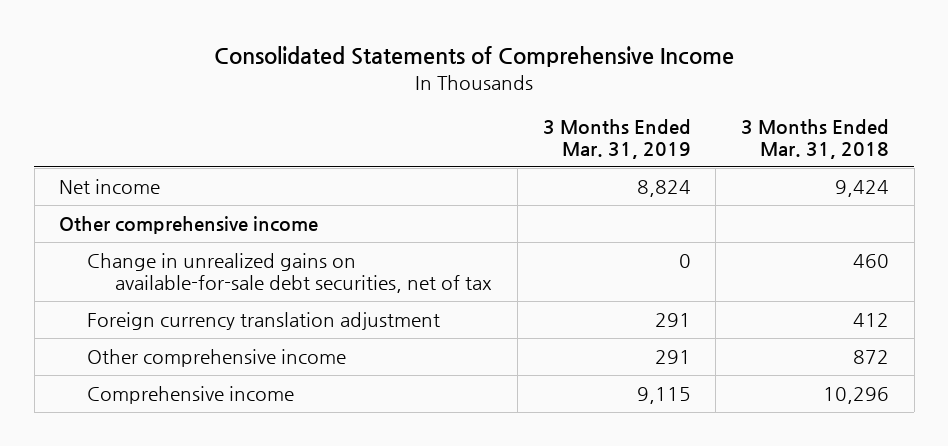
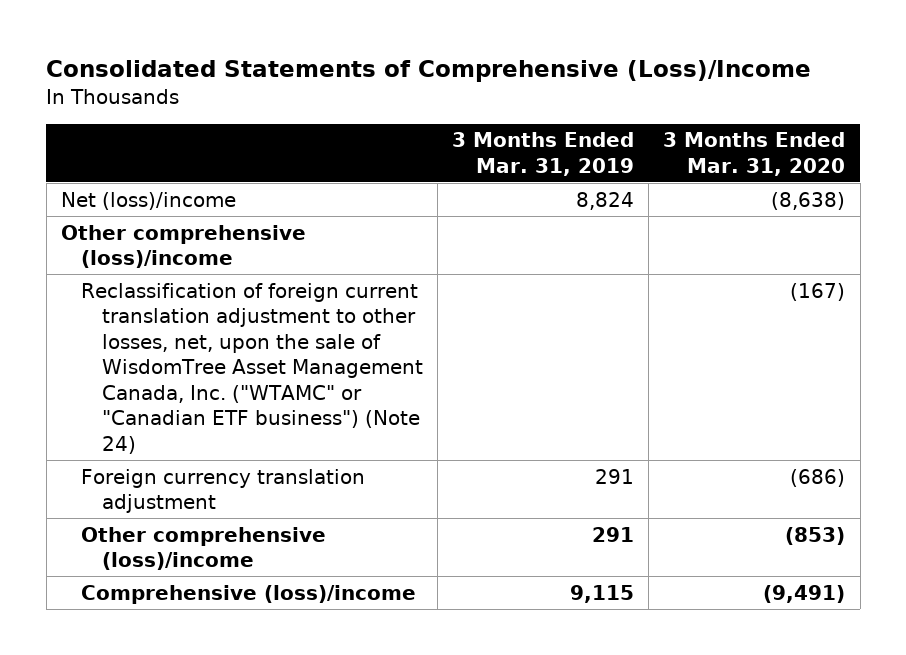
[214,46,735,68] Consolidated Statements of Comprehensive Income -> [46,59,812,82] Consolidated Statements of Comprehensive (Loss)/Income
[741,118,890,159] 3 Months Ended Mar. 31, 2018 -> none
none -> [663,132,846,176] 3 Months Ended Mar. 31, 2020
[87,253,493,294] Change in unrealized gains on available-for-sale debt securities, net of tax -> none
[59,179,161,195] Net income -> [60,191,236,210] Net (loss)/income
[59,216,319,235] Other comprehensive income -> [60,224,306,269] Other comprehensive (loss)/income
none -> [81,282,423,454] Reclassification of foreign current translation adjustment to other losses, net, upon the sale of WisdomTree Asset Management Canada, Inc. ("WTAMC" or "Canadian ETF business") (Note 24)
[87,349,347,368] Other comprehensive income -> [81,526,327,571] Other comprehensive (loss)/income
[87,386,295,405] Comprehensive income -> [81,584,417,604] Comprehensive (loss)/income

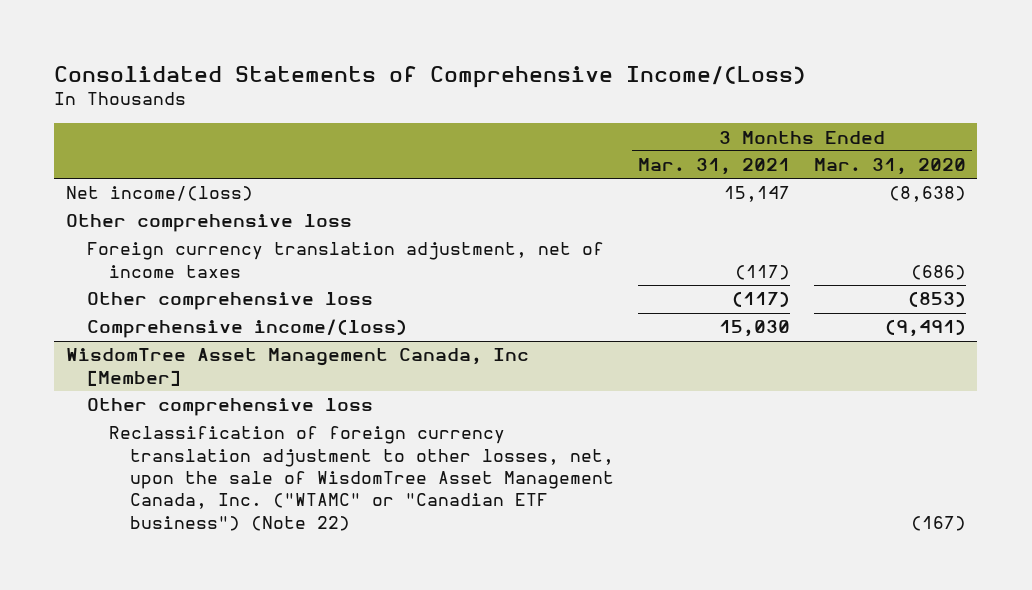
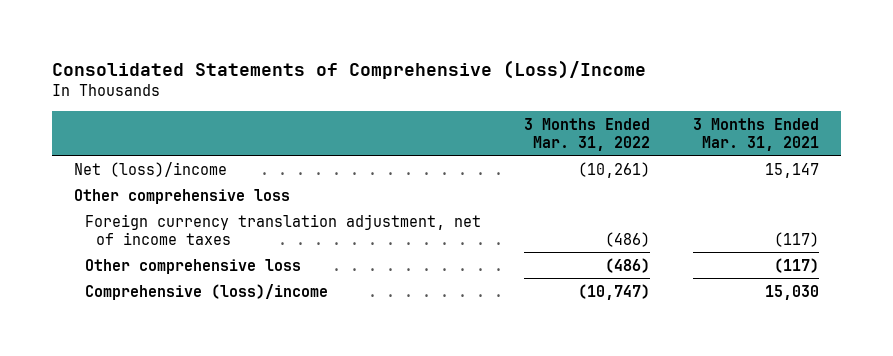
[54,65,807,88] Consolidated Statements of Comprehensive Income/(Loss) -> [52,59,647,79] Consolidated Statements of Comprehensive (Loss)/Income
[813,158,966,176] Mar. 31, 2020 -> none
none -> [524,117,651,151] 3 Months Ended Mar. 31, 2022
[66,186,254,202] Net income/(loss) -> [73,161,227,177] Net (loss)/income
[66,348,530,386] WisdomTree Asset Management Canada, Inc [Member] -> none
[87,398,374,417] Other comprehensive loss -> none
[108,426,615,531] Reclassification of foreign currency translation adjustment to other losses, net, upon the sale of WisdomTree Asset Management Canada, Inc. ("WTAMC" or "Canadian ETF business") (Note 22) -> none
[87,319,408,339] Comprehensive income/(loss) -> [84,283,328,300] Comprehensive (loss)/income

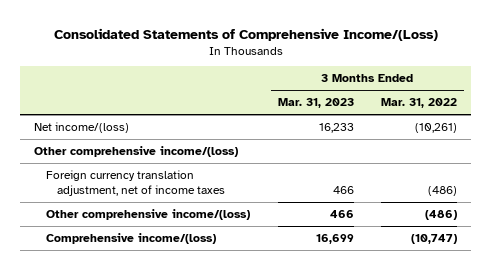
[52,59,647,79] Consolidated Statements of Comprehensive (Loss)/Income -> [53,27,438,41] Consolidated Statements of Comprehensive Income/(Loss)
[693,117,820,151] 3 Months Ended Mar. 31, 2021 -> none
none -> [277,98,354,109] Mar. 31, 2023
[73,161,227,177] Net (loss)/income -> [34,121,130,133] Net income/(loss)
[73,188,290,204] Other comprehensive loss -> [34,145,239,157] Other comprehensive income/(loss)
[84,258,301,274] Other comprehensive loss -> [45,208,250,220] Other comprehensive income/(loss)
[84,283,328,300] Comprehensive (loss)/income -> [45,232,216,244] Comprehensive income/(loss)

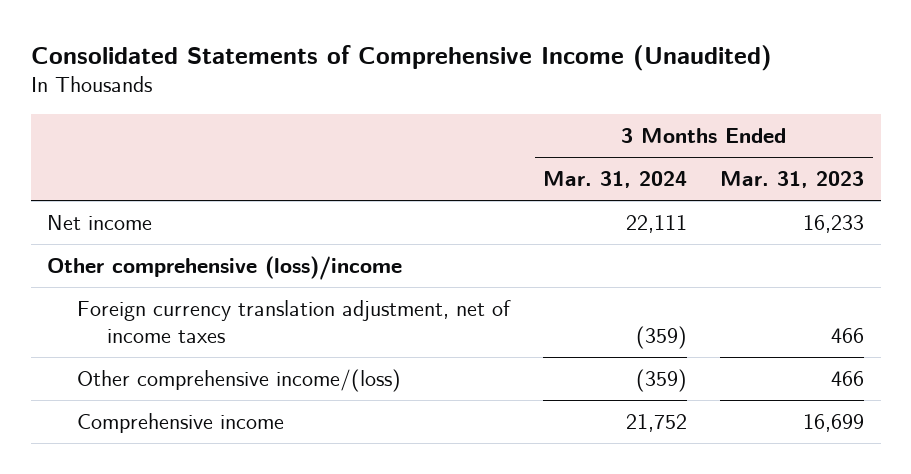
[53,27,438,41] Consolidated Statements of Comprehensive Income/(Loss) -> [30,44,772,71] Consolidated Statements of Comprehensive Income (Unaudited)
[381,98,458,109] Mar. 31, 2022 -> none
none -> [543,171,688,189] Mar. 31, 2024
[34,121,130,133] Net income/(loss) -> [47,215,153,231] Net income
[34,145,239,157] Other comprehensive income/(loss) -> [47,256,403,281] Other comprehensive (loss)/income
[45,232,216,244] Comprehensive income/(loss) -> [77,413,285,434] Comprehensive income

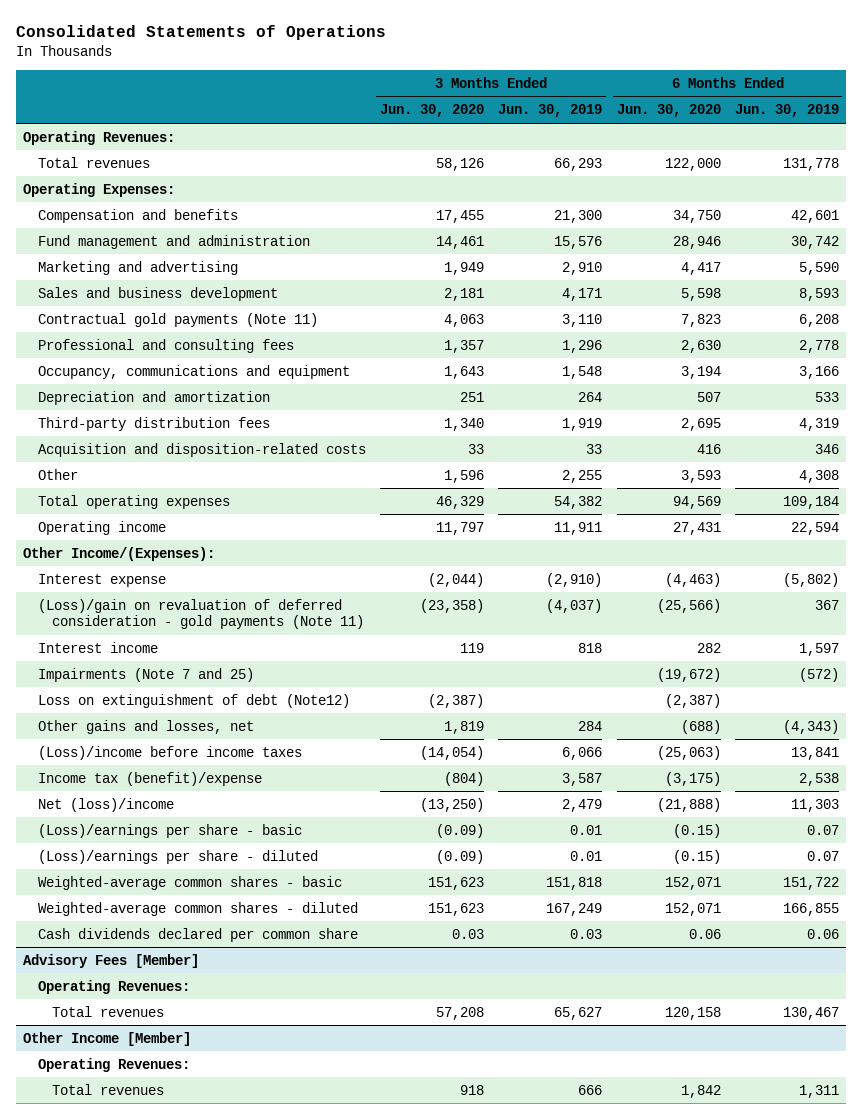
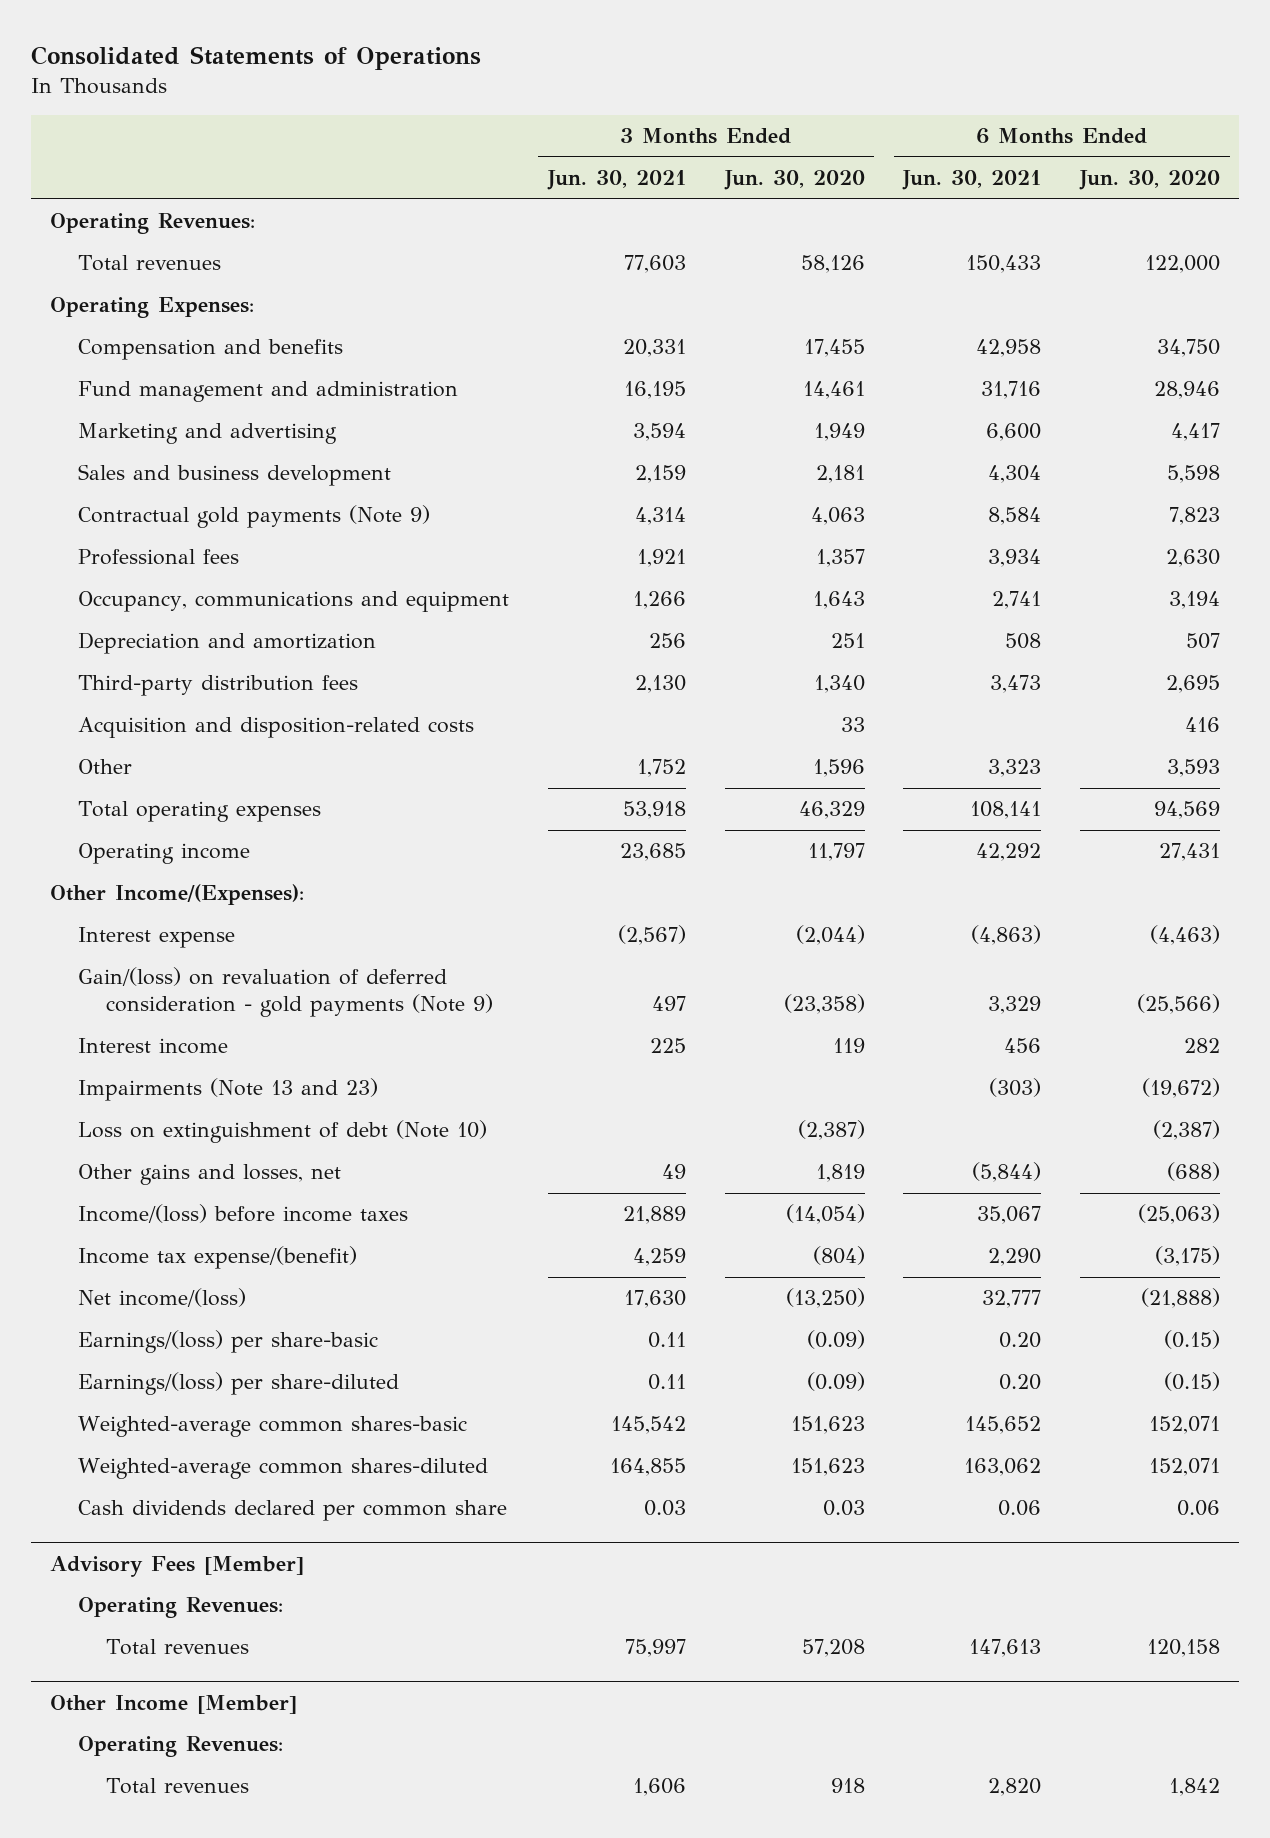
[498,104,603,118] Jun. 30, 2019 -> none
[734,104,839,118] Jun. 30, 2019 -> none
none -> [546,170,686,191] Jun. 30, 2021
none -> [902,170,1042,191] Jun. 30, 2021
[37,312,318,327] Contractual gold payments (Note 11) -> [78,505,431,529] Contractual gold payments (Note 9)
[37,338,294,353] Professional and consulting fees -> [78,549,240,566] Professional fees
[37,598,365,630] (Loss)/gain on revaluation of deferred consideration - gold payments (Note 11) -> [78,967,494,1018] Gain/(loss) on revaluation of deferred consideration - gold payments (Note 9)
[37,667,254,682] Impairments (Note 7 and 25) -> [78,1078,379,1102] Impairments (Note 13 and 23)
[37,693,350,708] Loss on extinguishment of debt (Note12) -> [78,1120,488,1144] Loss on extinguishment of debt (Note 10)
[37,745,302,760] (Loss)/income before income taxes -> [78,1204,409,1224] Income/(loss) before income taxes
[37,771,262,786] Income tax (benefit)/expense -> [78,1246,358,1270] Income tax expense/(benefit)
[37,797,174,812] Net (loss)/income -> [78,1288,247,1308] Net income/(loss)
[37,823,302,838] (Loss)/earnings per share - basic -> [78,1330,379,1354] Earnings/(loss) per share-basic
[37,849,318,864] (Loss)/earnings per share - diluted -> [78,1372,400,1396] Earnings/(loss) per share-diluted
[37,875,342,890] Weighted-average common shares - basic -> [78,1416,468,1438] Weighted-average common shares-basic
[37,901,358,916] Weighted-average common shares - diluted -> [78,1458,489,1480] Weighted-average common shares-diluted

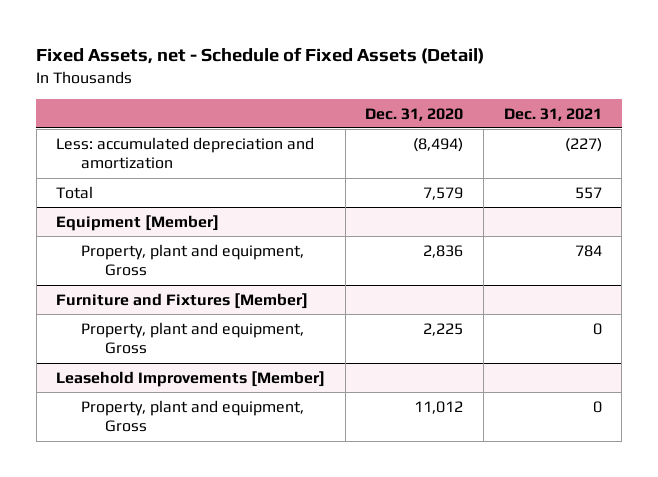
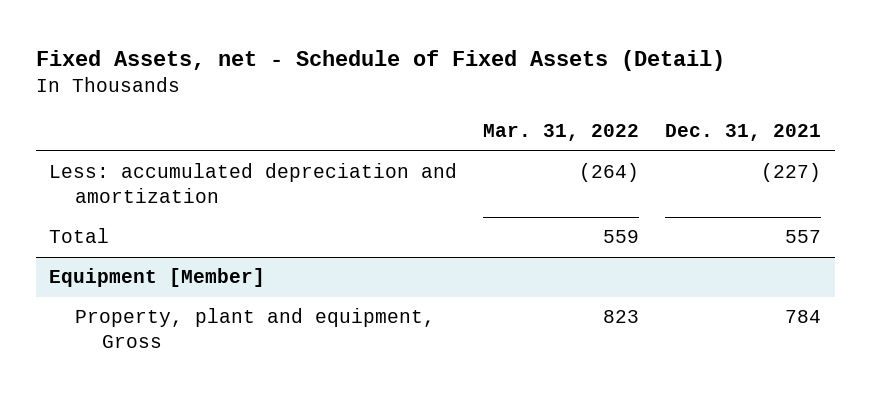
[365,107,464,121] Dec. 31, 2020 -> none
none -> [483,124,640,142] Mar. 31, 2022
[56,292,309,309] Furniture and Fixtures [Member] -> none
[80,321,304,355] Property, plant and equipment, Gross -> none
[56,370,326,387] Leasehold Improvements [Member] -> none
[80,399,304,433] Property, plant and equipment, Gross -> none

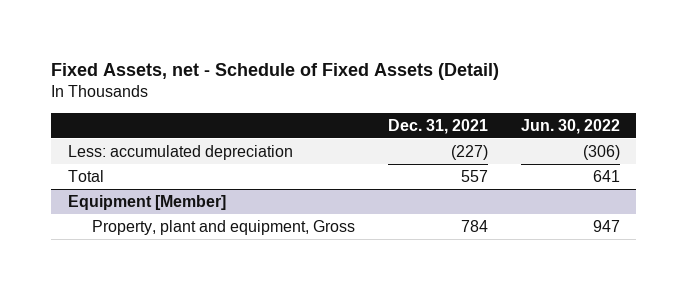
[483,124,640,142] Mar. 31, 2022 -> none
none -> [520,118,620,134] Jun. 30, 2022
[48,163,457,204] Less: accumulated depreciation and amortization -> [67,144,293,160] Less: accumulated depreciation

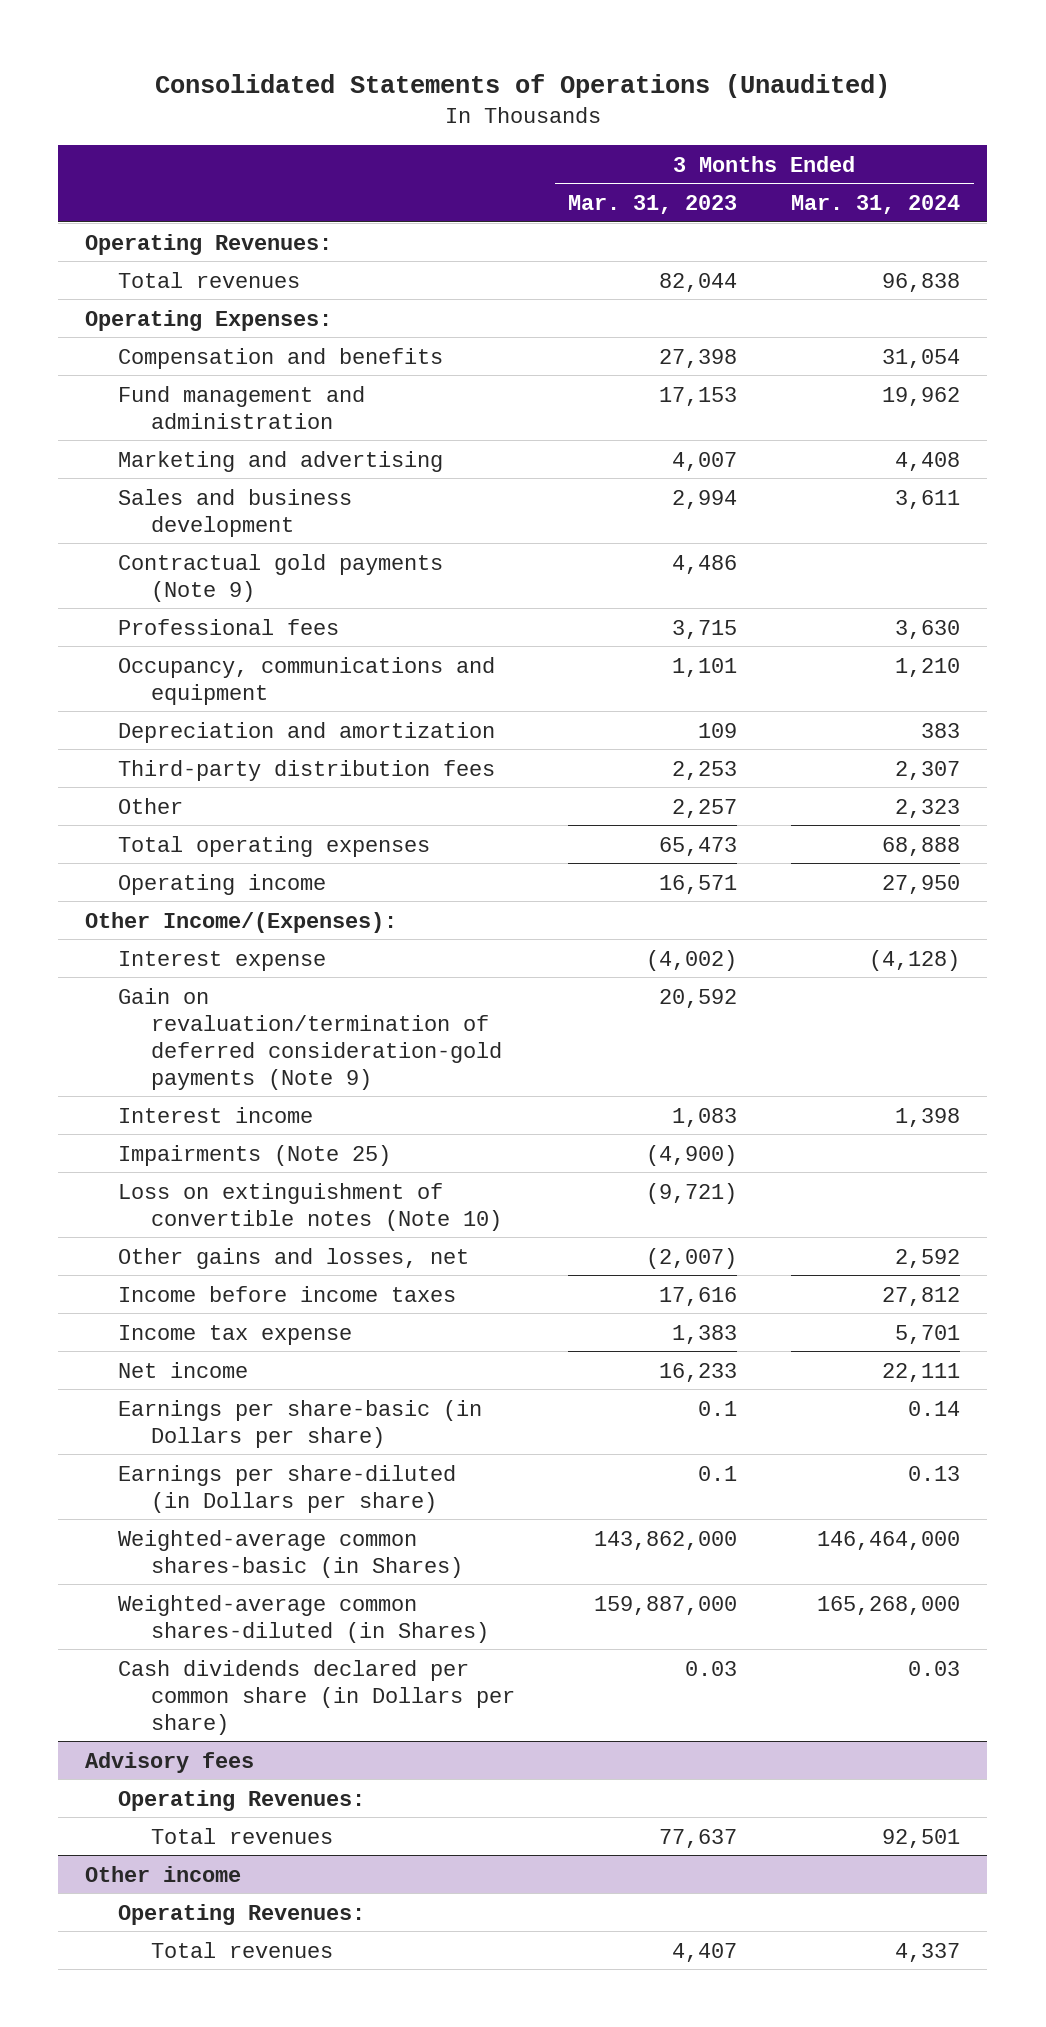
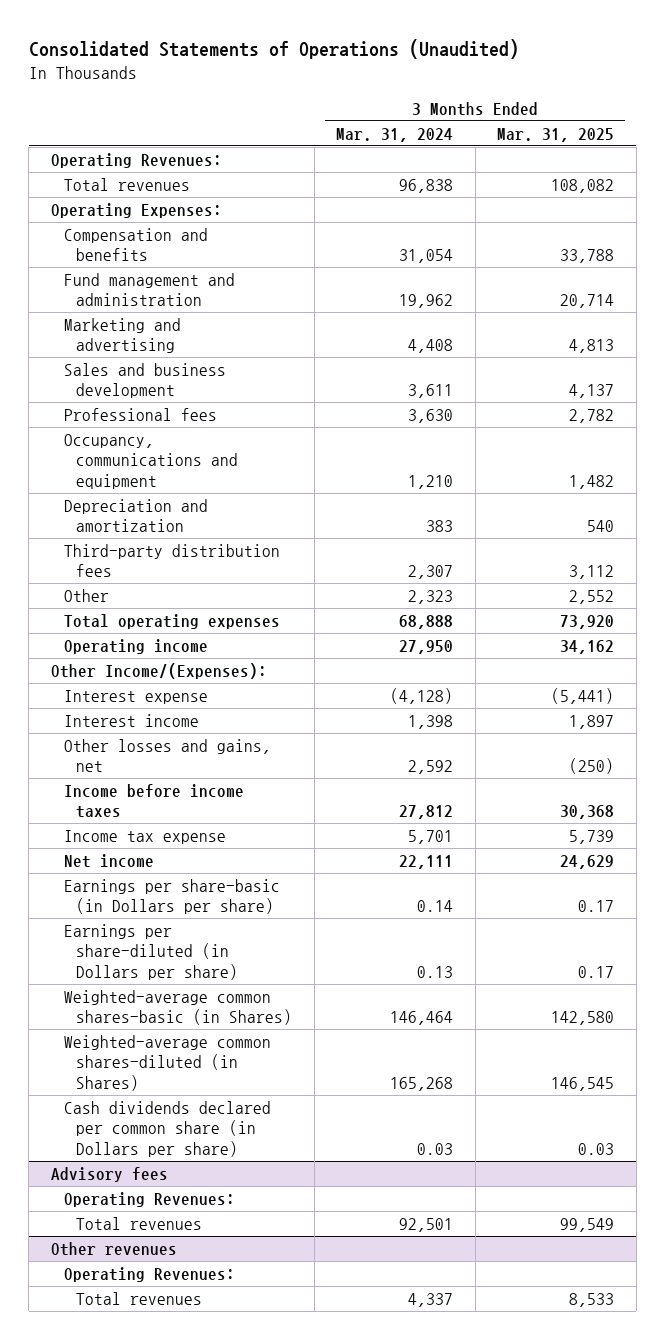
[568,195,738,215] Mar. 31, 2023 -> none
none -> [497,127,615,142] Mar. 31, 2025
[117,553,443,602] Contractual gold payments (Note 9) -> none
[117,987,502,1090] Gain on revaluation/termination of deferred consideration-gold payments (Note 9) -> none
[117,1144,391,1166] Impairments (Note 25) -> none
[117,1182,502,1231] Loss on extinguishment of convertible notes (Note 10) -> none
[117,1247,469,1269] Other gains and losses, net -> [63,739,271,773] Other losses and gains, net
[817,1530,961,1550] 146,464,000 -> [390,1011,454,1026] 146,464
[817,1595,961,1615] 165,268,000 -> [390,1076,454,1091] 165,268
[85,1865,242,1882] Other income -> [50,1242,177,1257] Other revenues

